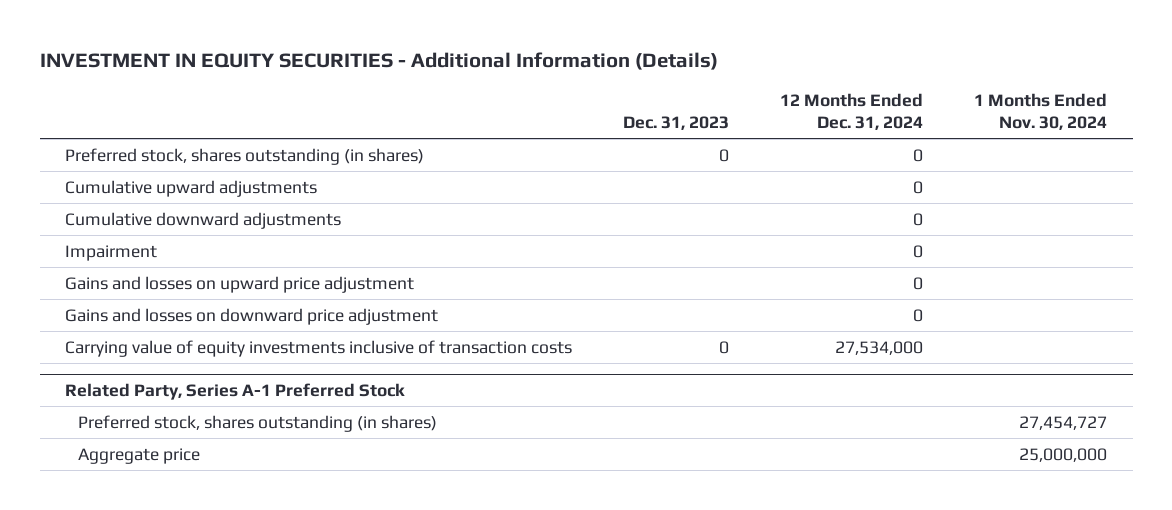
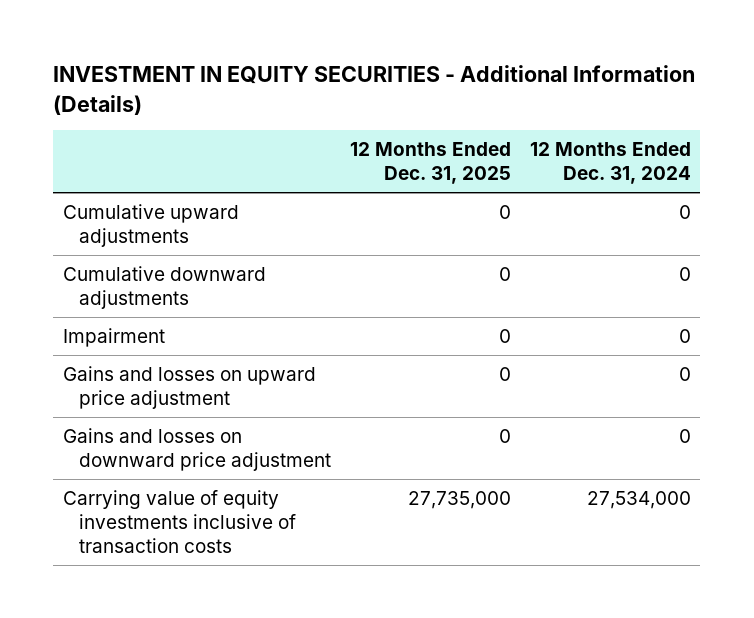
[623,116,730,131] Dec. 31, 2023 -> none
[974,93,1108,131] 1 Months Ended Nov. 30, 2024 -> none
none -> [349,142,511,185] 12 Months Ended Dec. 31, 2025
[65,147,425,165] Preferred stock, shares outstanding (in shares) -> none
[65,382,406,400] Related Party, Series A-1 Preferred Stock -> none
[77,414,437,432] Preferred stock, shares outstanding (in shares) -> none
[77,447,200,464] Aggregate price -> none

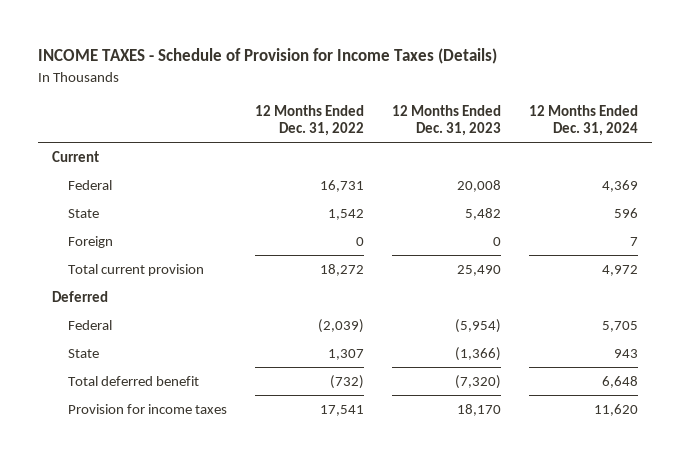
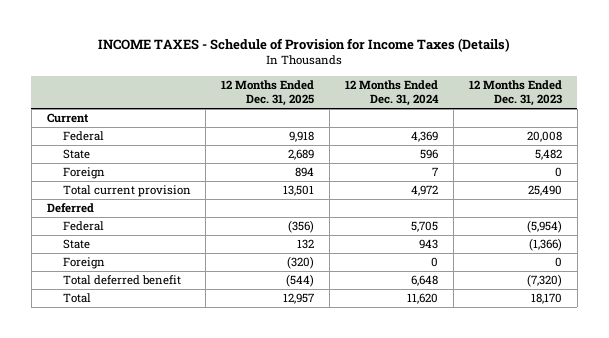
[254,104,364,137] 12 Months Ended Dec. 31, 2022 -> none
none -> [221,79,315,107] 12 Months Ended Dec. 31, 2025
none -> [62,256,105,269] Foreign
[68,404,228,415] Provision for income taxes -> [62,292,91,303] Total

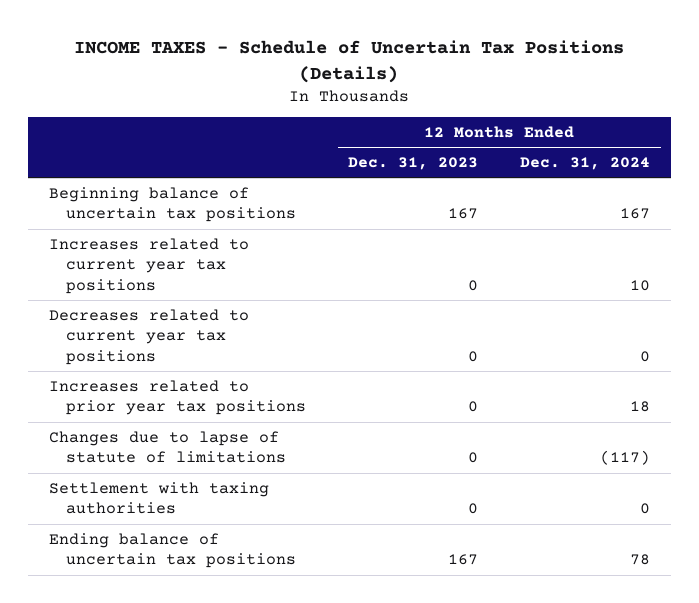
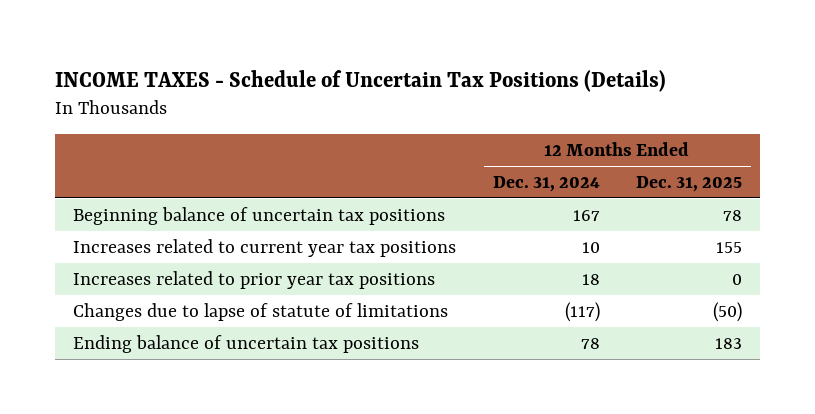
[348,156,479,170] Dec. 31, 2023 -> none
none -> [635,175,742,192] Dec. 31, 2025
[48,308,249,366] Decreases related to current year tax positions -> none
[48,481,269,515] Settlement with taxing authorities -> none

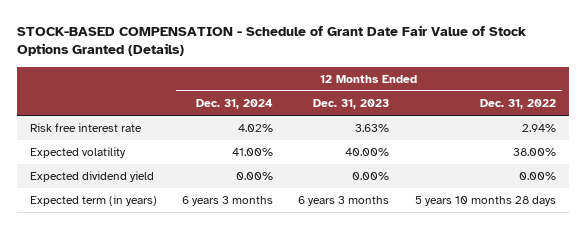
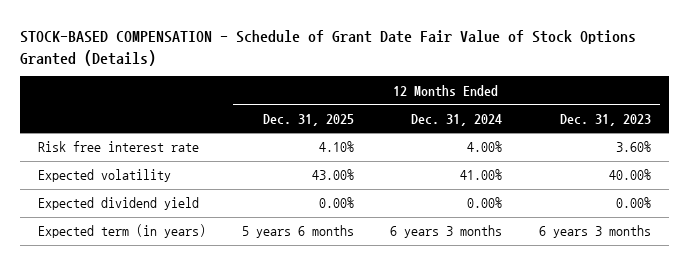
[479,99,556,110] Dec. 31, 2022 -> none
none -> [262,113,354,126] Dec. 31, 2025
[237,124,273,133] 4.02% -> [467,141,503,153] 4.00%
[355,124,390,133] 3.63% -> [615,141,651,153] 3.60%

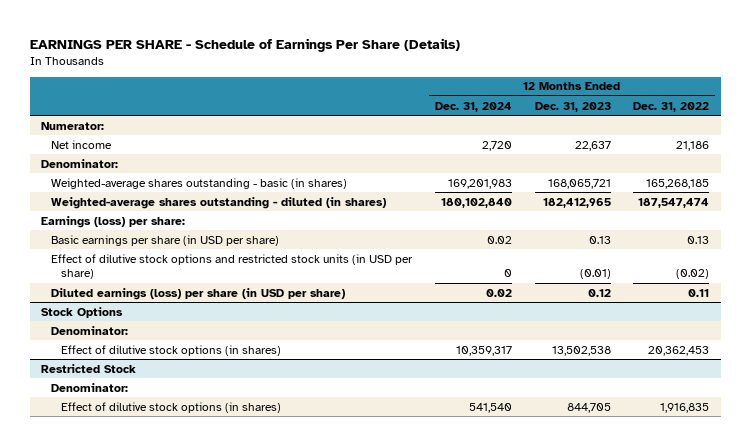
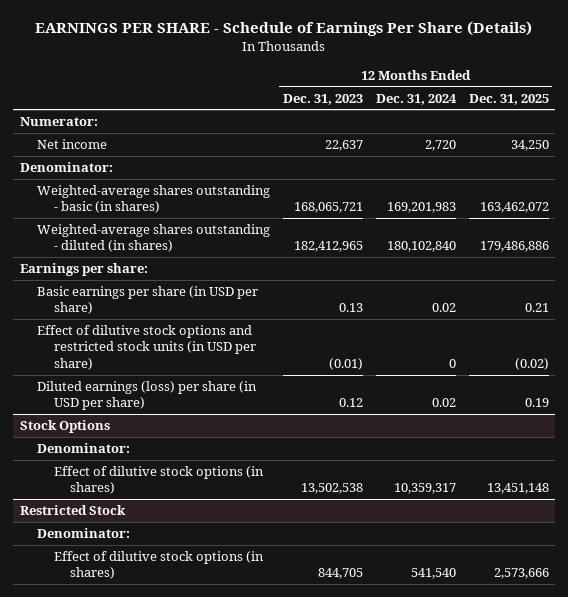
[633,101,710,112] Dec. 31, 2022 -> none
none -> [468,93,549,105] Dec. 31, 2025
[41,215,186,228] Earnings (loss) per share: -> [19,263,148,277] Earnings per share:

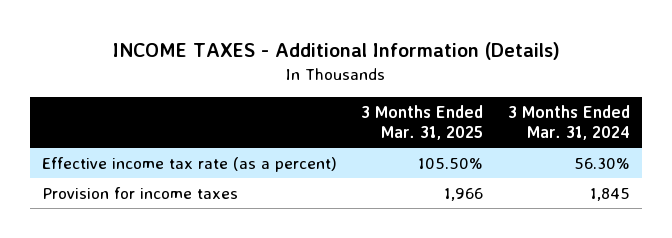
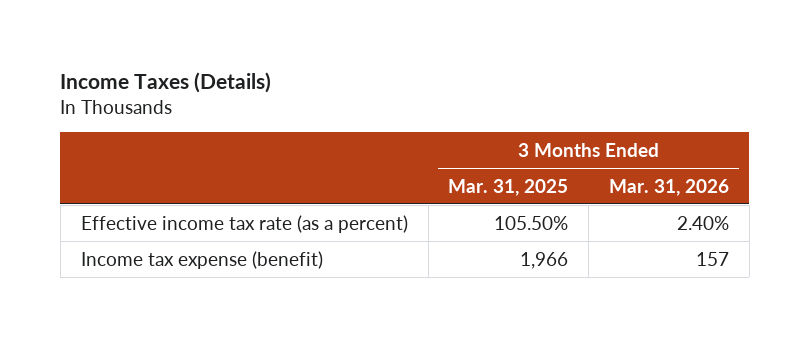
[112,41,560,60] INCOME TAXES - Additional Information (Details) -> [60,71,272,93] Income Taxes (Details)
[507,105,630,140] 3 Months Ended Mar. 31, 2024 -> none
none -> [609,178,730,196] Mar. 31, 2026
[42,187,239,200] Provision for income taxes -> [80,250,323,269] Income tax expense (benefit)

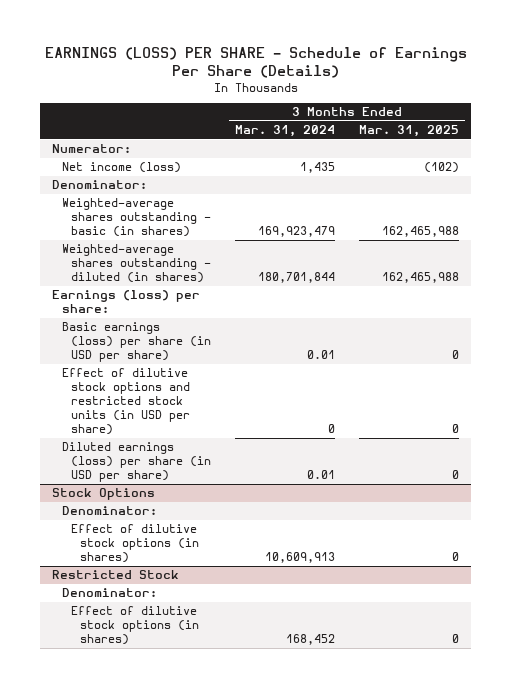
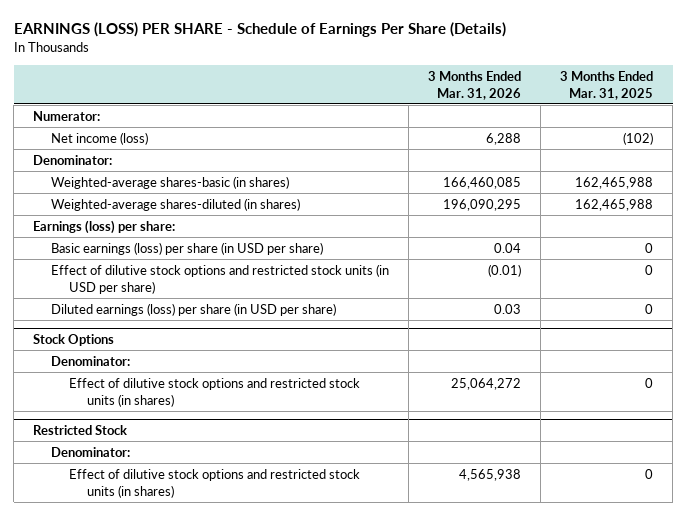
[235,125,336,138] Mar. 31, 2024 -> none
none -> [428,70,522,100] 3 Months Ended Mar. 31, 2026
[61,198,212,238] Weighted-average shares outstanding - basic (in shares) -> [51,175,290,189] Weighted-average shares-basic (in shares)
[61,244,212,284] Weighted-average shares outstanding - diluted (in shares) -> [51,197,301,211] Weighted-average shares-diluted (in shares)
[71,524,200,564] Effect of dilutive stock options (in shares) -> [69,377,361,407] Effect of dilutive stock options and restricted stock units (in shares)
[71,606,200,646] Effect of dilutive stock options (in shares) -> [69,468,361,498] Effect of dilutive stock options and restricted stock units (in shares)

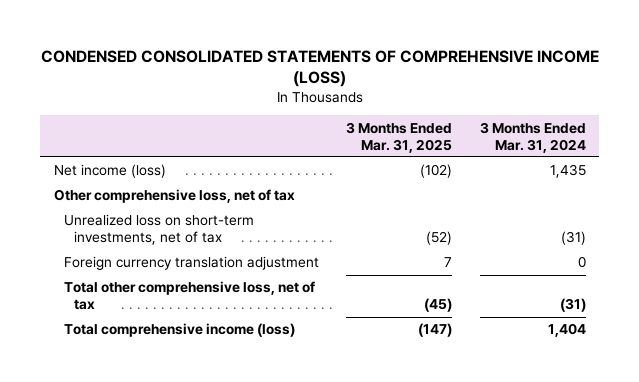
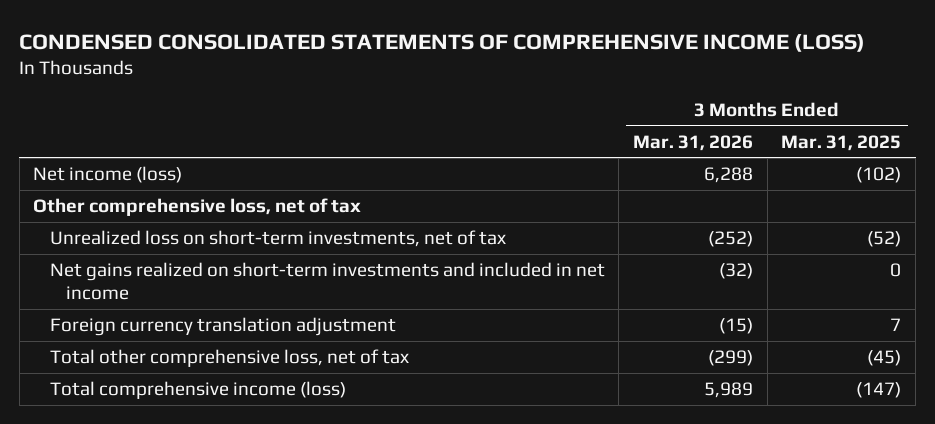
[479,121,586,153] 3 Months Ended Mar. 31, 2024 -> none
none -> [633,134,754,151] Mar. 31, 2026
none -> [49,262,605,300] Net gains realized on short-term investments and included in net income

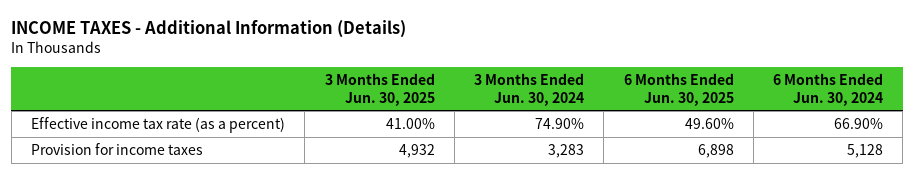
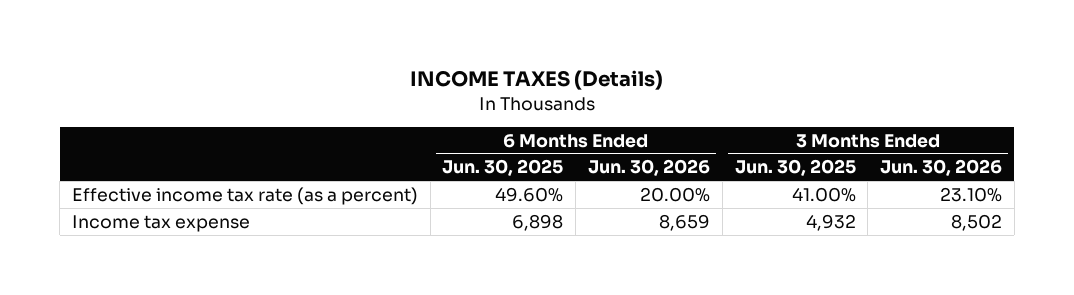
[11,19,407,38] INCOME TAXES - Additional Information (Details) -> [409,70,663,91] INCOME TAXES (Details)
[474,72,585,106] 3 Months Ended Jun. 30, 2024 -> none
[773,72,884,106] 6 Months Ended Jun. 30, 2024 -> none
none -> [587,159,710,177] Jun. 30, 2026
none -> [880,159,1003,177] Jun. 30, 2026
[31,142,204,155] Provision for income taxes -> [71,214,250,232] Income tax expense

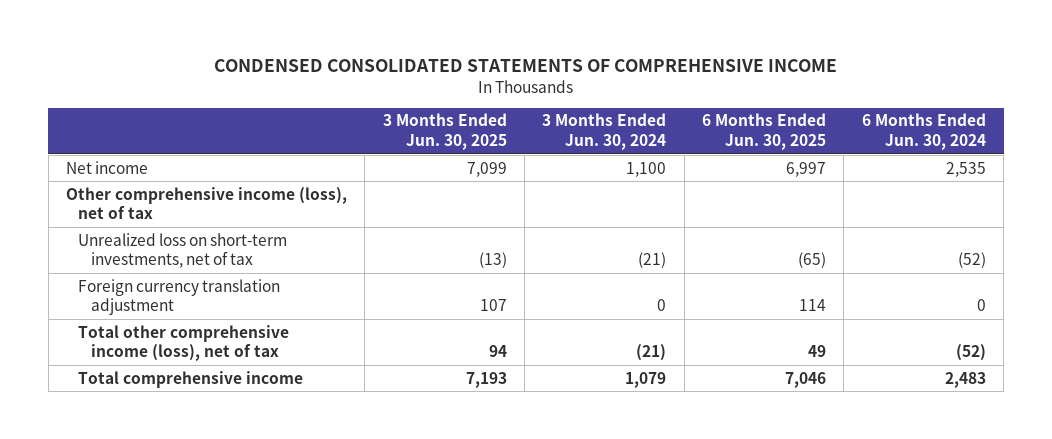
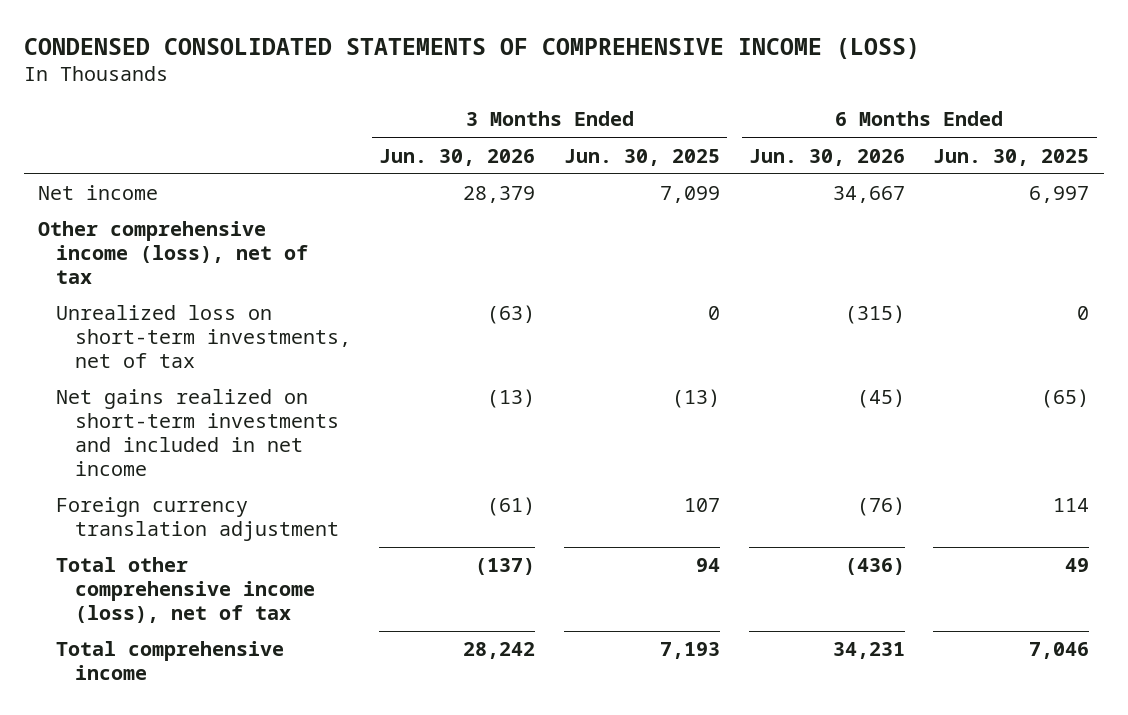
[213,58,837,72] CONDENSED CONSOLIDATED STATEMENTS OF COMPREHENSIVE INCOME -> [23,37,920,59] CONDENSED CONSOLIDATED STATEMENTS OF COMPREHENSIVE INCOME (LOSS)
[542,113,667,151] 3 Months Ended Jun. 30, 2024 -> none
[861,113,986,151] 6 Months Ended Jun. 30, 2024 -> none
none -> [379,148,536,166] Jun. 30, 2026
none -> [748,148,905,166] Jun. 30, 2026
[478,252,507,269] (13) -> [708,306,721,321] 0
[798,252,827,269] (65) -> [1077,306,1090,321] 0
none -> [56,389,339,476] Net gains realized on short-term investments and included in net income

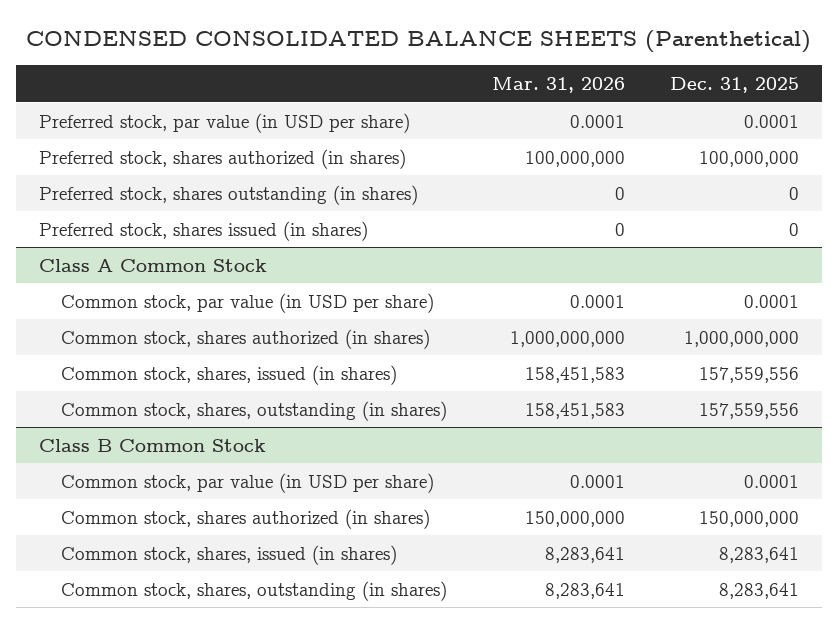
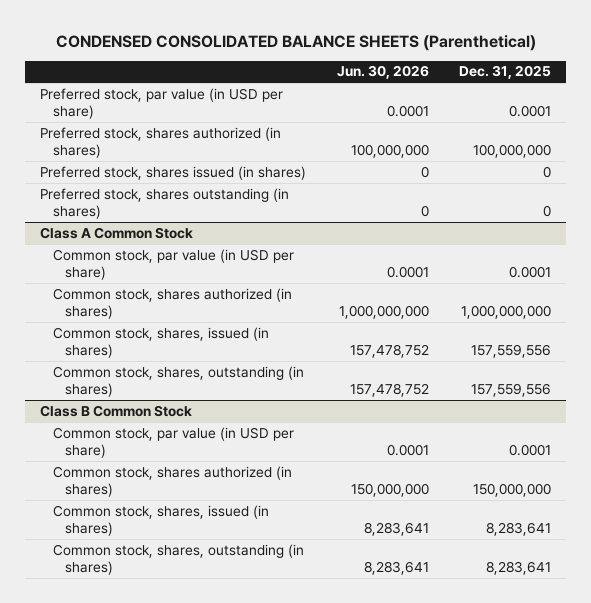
[491,76,625,93] Mar. 31, 2026 -> none
none -> [336,65,429,80] Jun. 30, 2026
[39,184,419,205] Preferred stock, shares outstanding (in shares) -> [40,187,290,220] Preferred stock, shares outstanding (in shares)

